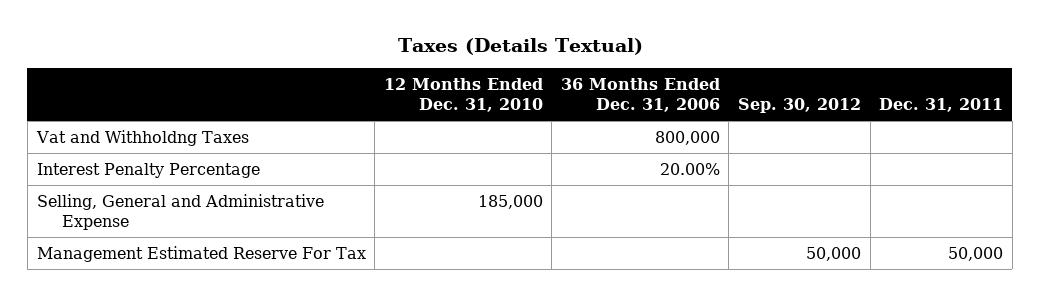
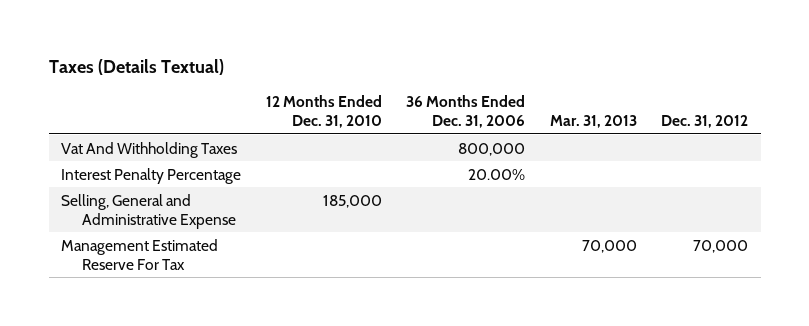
[737,98,861,114] Sep. 30, 2012 -> none
[879,98,1004,113] Dec. 31, 2011 -> none
none -> [549,114,637,128] Mar. 31, 2013
none -> [661,114,749,128] Dec. 31, 2012
[35,129,249,146] Vat and Withholdng Taxes -> [60,141,237,158] Vat And Withholding Taxes

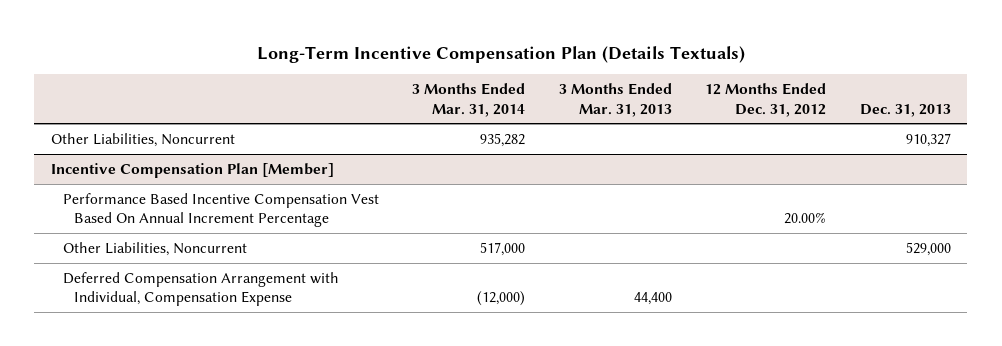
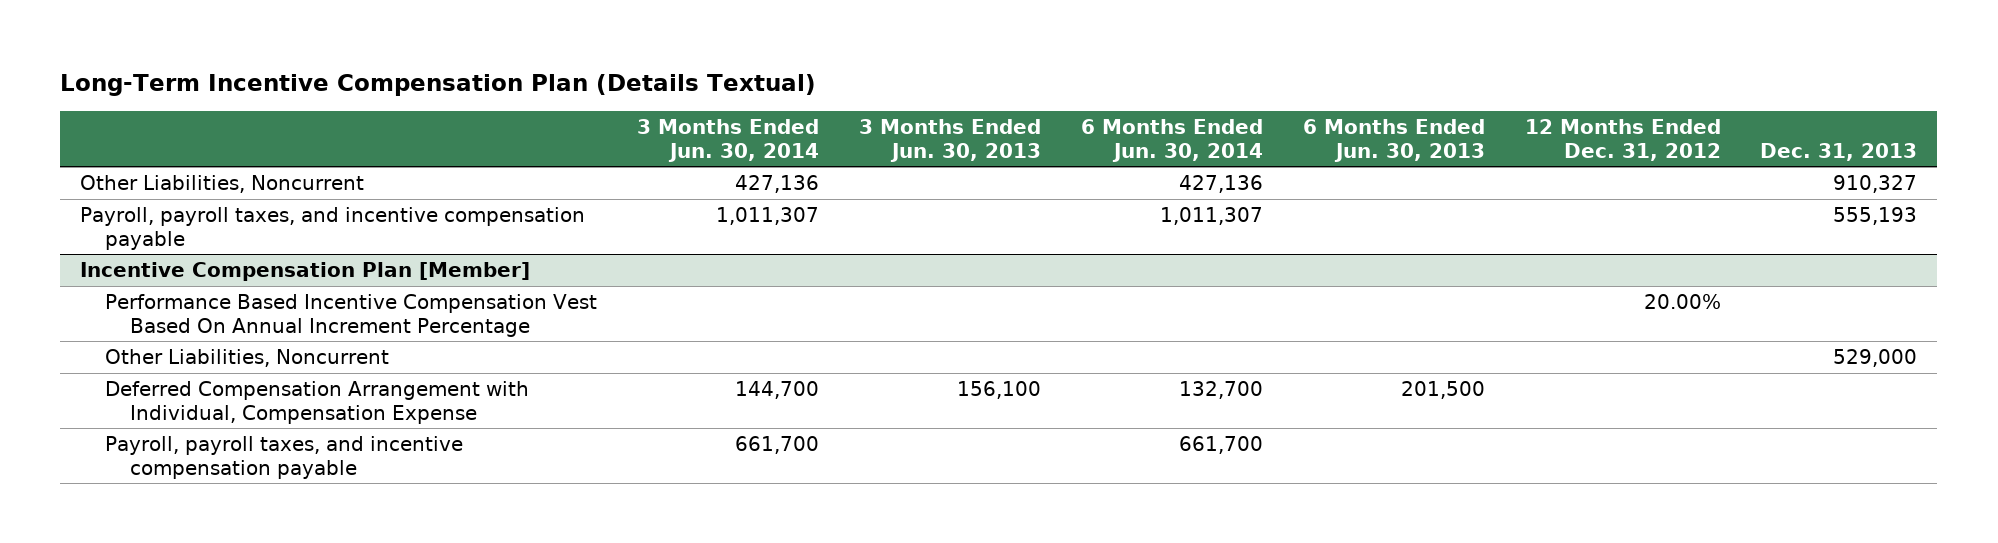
[256,45,745,63] Long-Term Incentive Compensation Plan (Details Textuals) -> [60,74,817,97] Long-Term Incentive Compensation Plan (Details Textual)
[412,83,526,117] 3 Months Ended Mar. 31, 2014 -> none
[558,83,672,117] 3 Months Ended Mar. 31, 2013 -> none
none -> [637,118,820,162] 3 Months Ended Jun. 30, 2014
none -> [859,118,1042,162] 3 Months Ended Jun. 30, 2013
none -> [1080,118,1263,162] 6 Months Ended Jun. 30, 2014
none -> [1302,118,1485,162] 6 Months Ended Jun. 30, 2013
none -> [80,207,586,250] Payroll, payroll taxes, and incentive compensation payable
none -> [105,436,464,479] Payroll, payroll taxes, and incentive compensation payable

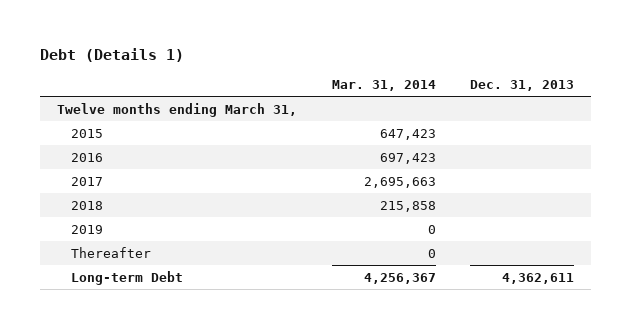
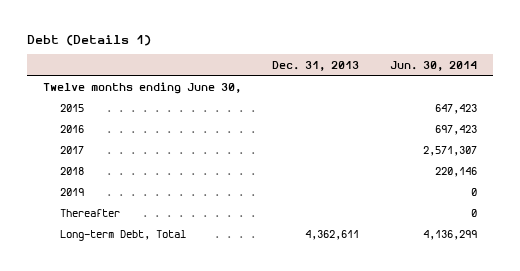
[331,79,436,91] Mar. 31, 2014 -> none
none -> [390,60,478,71] Jun. 30, 2014
[57,102,298,117] Twelve months ending March 31, -> [42,81,241,94] Twelve months ending June 30,
[71,270,184,285] Long-term Debt -> [59,229,186,241] Long-term Debt, Total

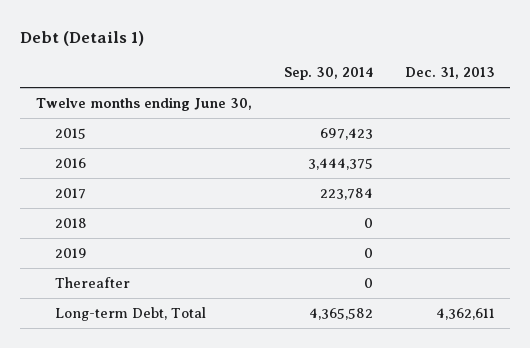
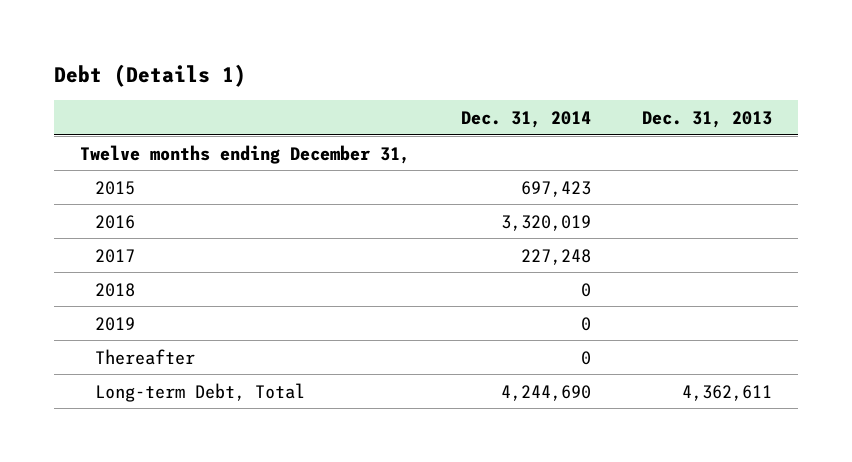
[283,67,373,81] Sep. 30, 2014 -> none
none -> [461,110,592,128] Dec. 31, 2014
[35,96,252,111] Twelve months ending June 30, -> [79,144,410,164] Twelve months ending December 31,

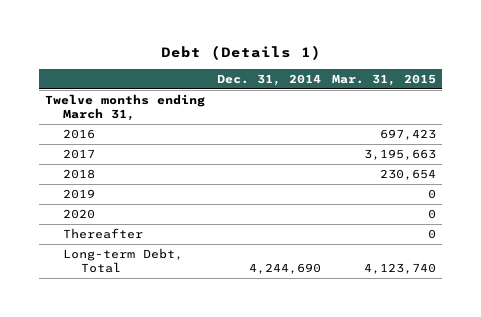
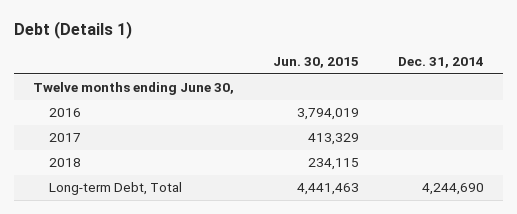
[332,73,437,86] Mar. 31, 2015 -> none
none -> [273,57,360,69] Jun. 30, 2015
[45,94,206,122] Twelve months ending March 31, -> [33,82,235,96] Twelve months ending June 30,
[63,189,96,200] 2019 -> none
[63,209,96,220] 2020 -> none
[63,228,144,240] Thereafter -> none

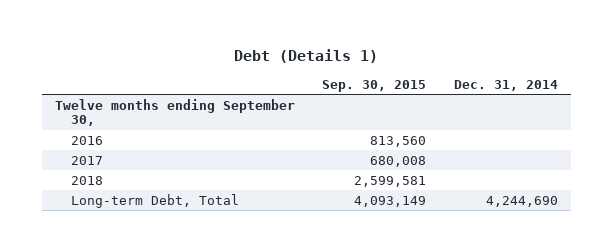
[273,57,360,69] Jun. 30, 2015 -> none
none -> [322,79,427,92] Sep. 30, 2015
[33,82,235,96] Twelve months ending June 30, -> [55,98,296,127] Twelve months ending September 30,

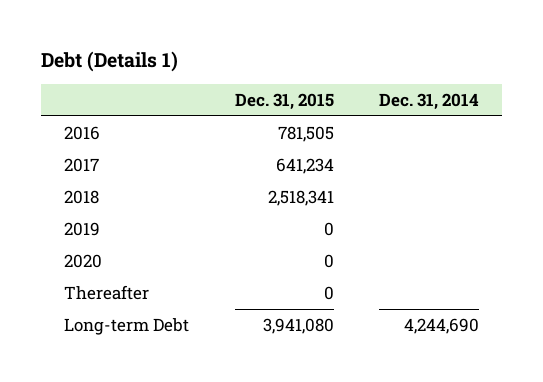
[322,79,427,92] Sep. 30, 2015 -> none
none -> [234,92,334,110] Dec. 31, 2015
[55,98,296,127] Twelve months ending September 30, -> none
none -> [63,222,100,237] 2019
none -> [63,254,102,269] 2020
none -> [63,285,149,301] Thereafter
[71,193,240,208] Long-term Debt, Total -> [63,318,189,336] Long-term Debt

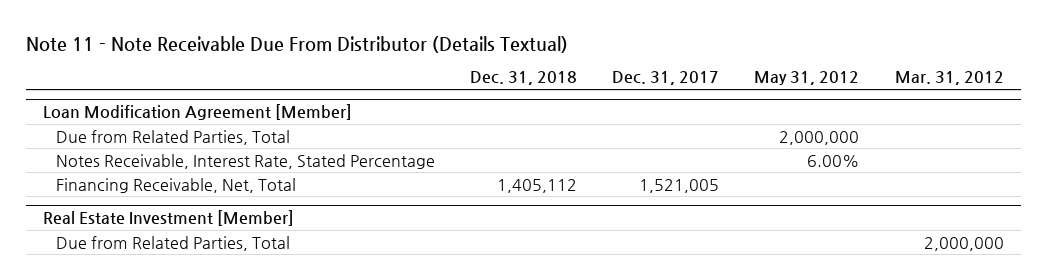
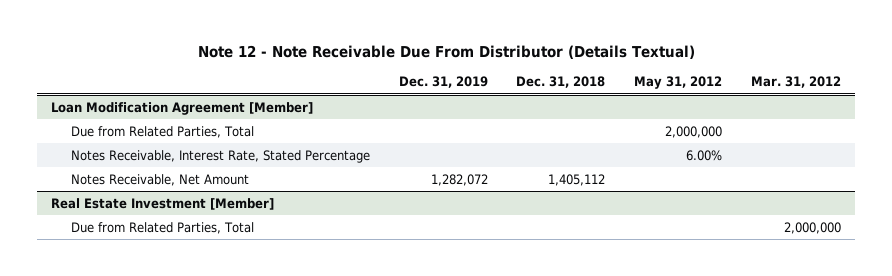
[25,35,568,53] Note 11 - Note Receivable Due From Distributor (Details Textual) -> [198,44,696,59] Note 12 - Note Receivable Due From Distributor (Details Textual)
[612,71,720,86] Dec. 31, 2017 -> none
none -> [398,76,488,89] Dec. 31, 2019
[55,177,296,193] Financing Receivable, Net, Total -> [70,173,249,186] Notes Receivable, Net Amount

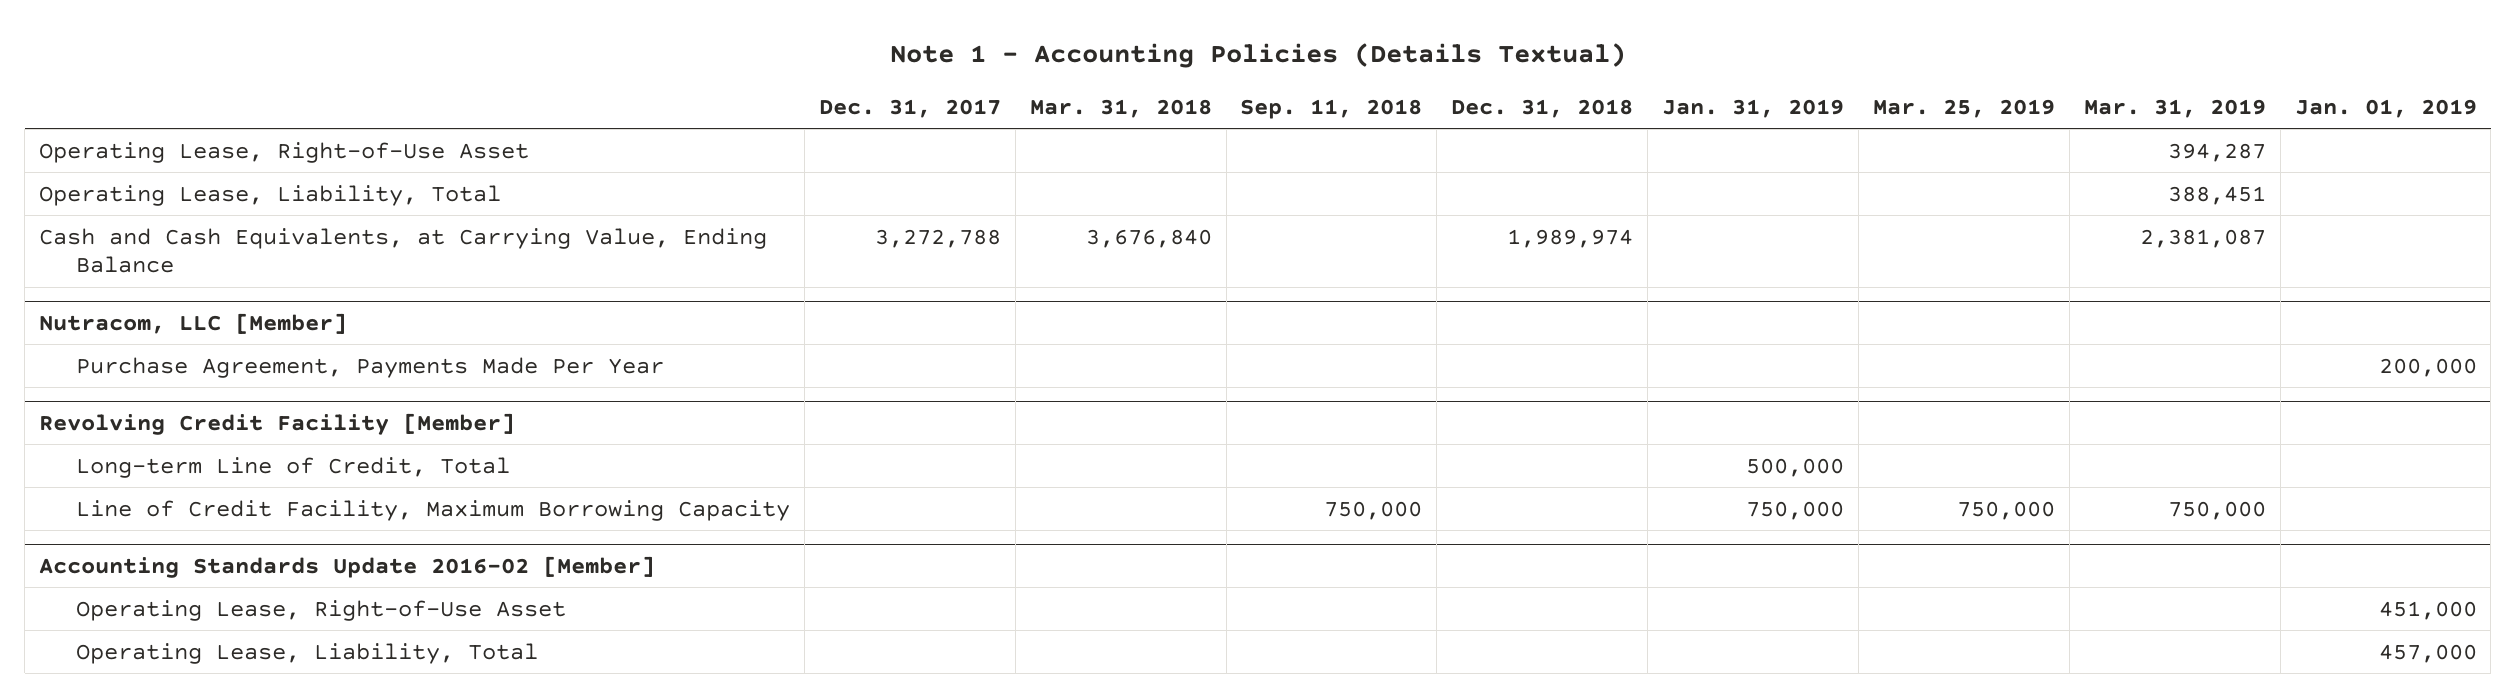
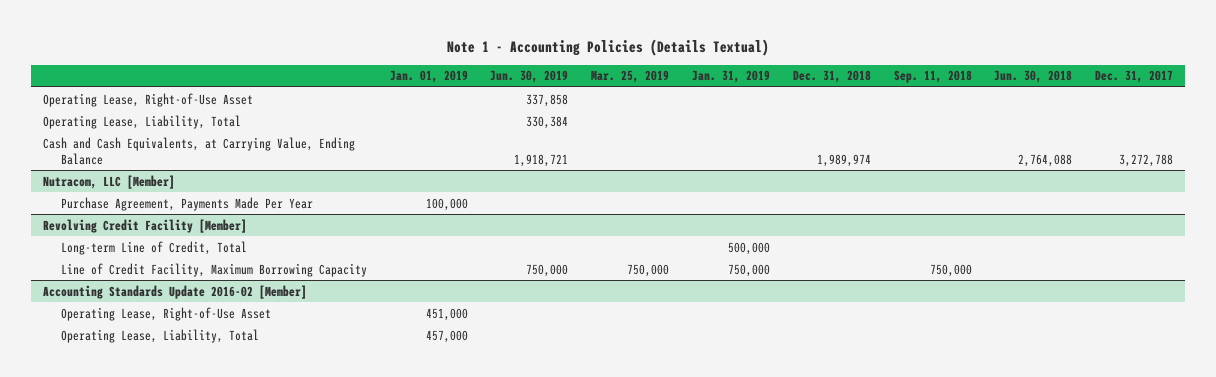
[1029,98,1212,118] Mar. 31, 2018 -> none
[2083,98,2266,118] Mar. 31, 2019 -> none
none -> [490,70,569,84] Jun. 30, 2019
none -> [994,70,1073,84] Jun. 30, 2018
[2378,357,2477,377] 200,000 -> [425,197,468,211] 100,000

